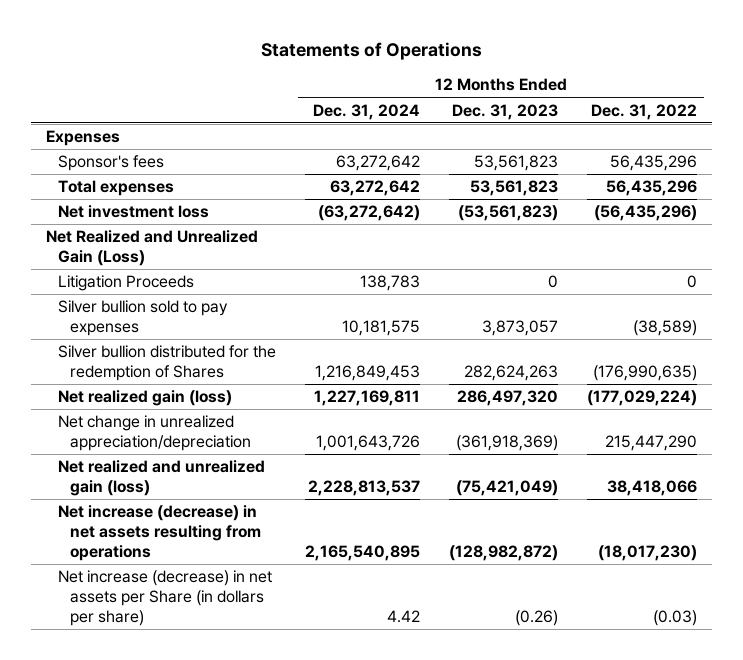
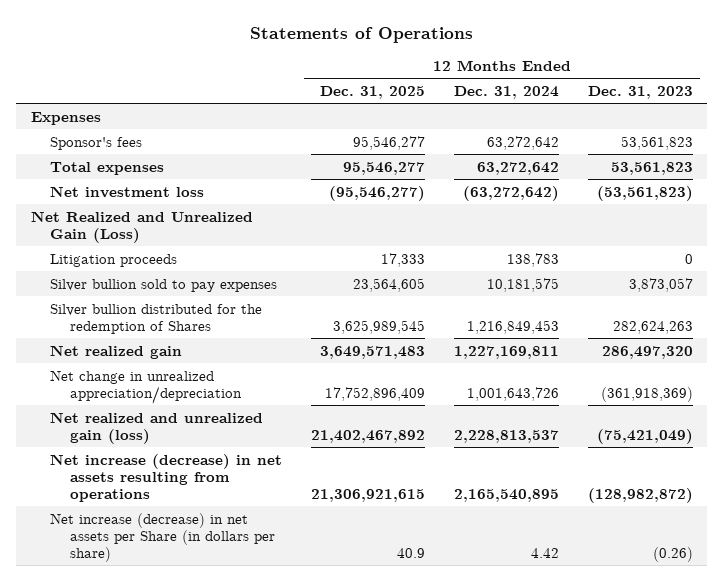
[591,103,698,120] Dec. 31, 2022 -> none
none -> [320,85,426,99] Dec. 31, 2025
[57,275,194,292] Litigation Proceeds -> [50,253,178,267] Litigation proceeds
[57,390,232,407] Net realized gain (loss) -> [50,344,183,359] Net realized gain

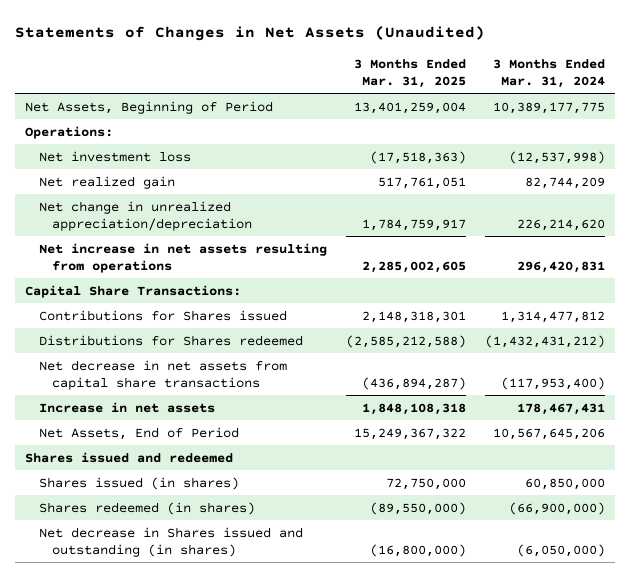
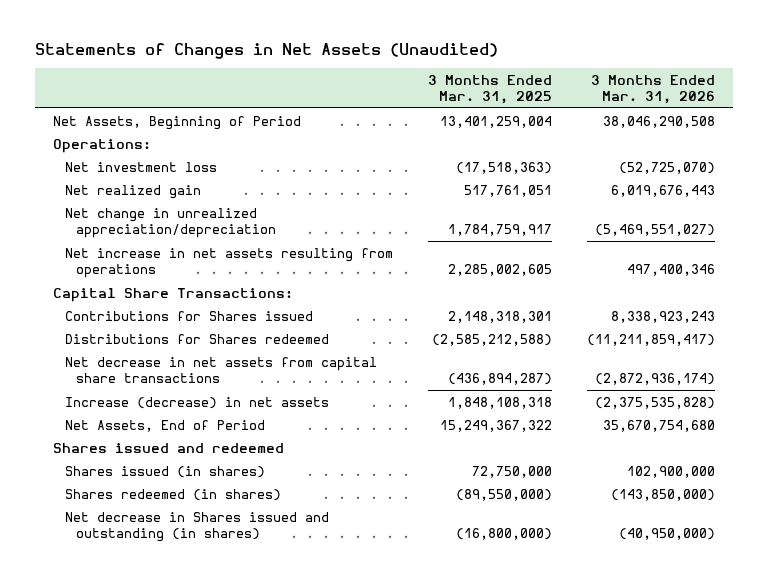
[493,58,606,88] 3 Months Ended Mar. 31, 2024 -> none
none -> [591,74,716,104] 3 Months Ended Mar. 31, 2026
[38,401,215,413] Increase in net assets -> [64,396,329,409] Increase (decrease) in net assets

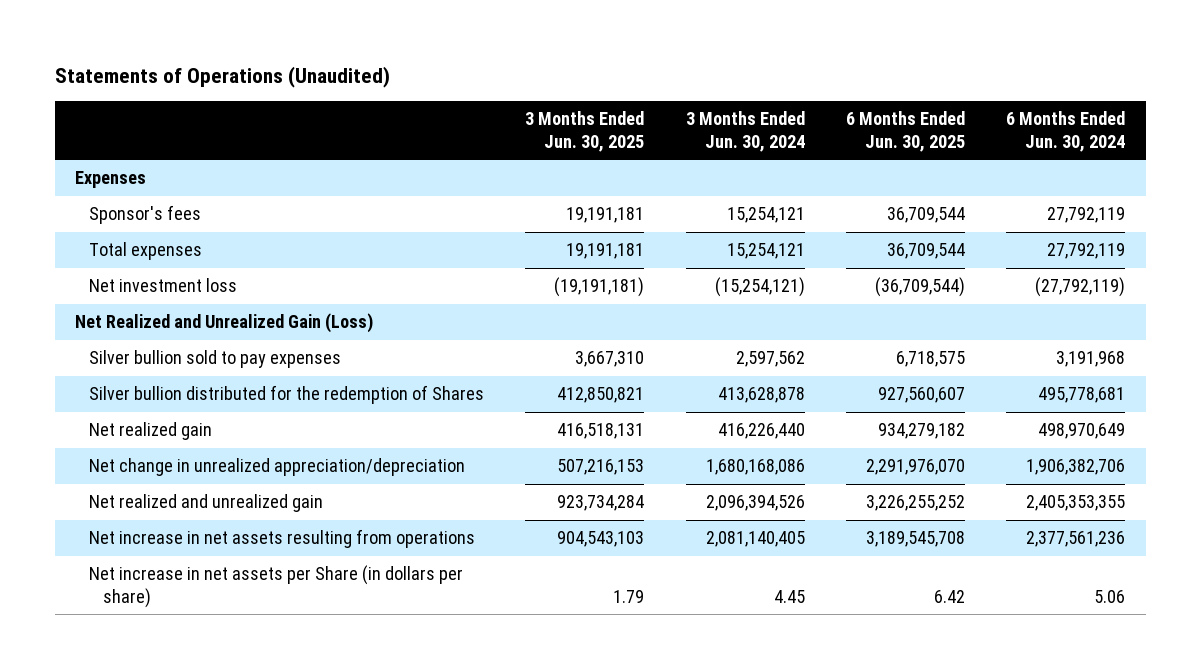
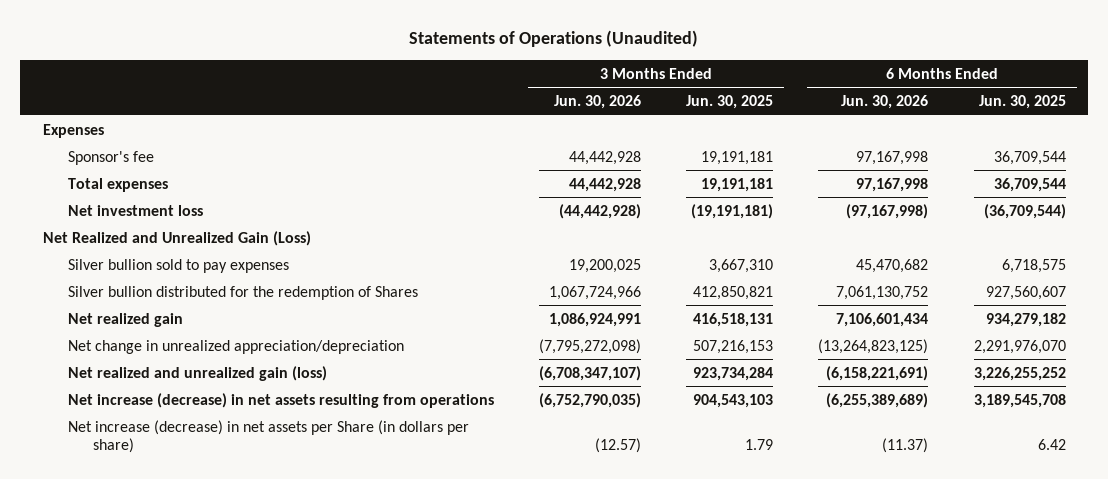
[685,111,805,152] 3 Months Ended Jun. 30, 2024 -> none
[1006,111,1126,152] 6 Months Ended Jun. 30, 2024 -> none
none -> [553,95,641,110] Jun. 30, 2026
none -> [841,95,929,110] Jun. 30, 2026
[88,205,201,225] Sponsor's fees -> [67,150,154,165] Sponsor's fee
[88,494,323,513] Net realized and unrealized gain -> [67,365,327,381] Net realized and unrealized gain (loss)
[88,529,475,549] Net increase in net assets resulting from operations -> [67,392,494,408] Net increase (decrease) in net assets resulting from operations
[88,565,463,608] Net increase in net assets per Share (in dollars per share) -> [67,419,469,454] Net increase (decrease) in net assets per Share (in dollars per share)

